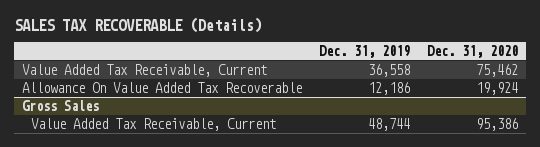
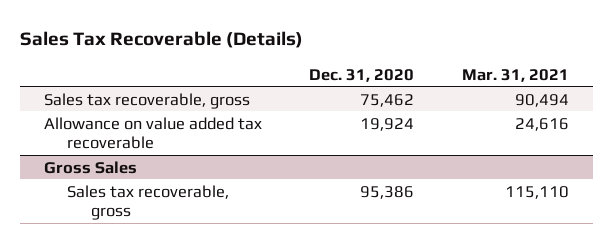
[13,16,262,33] SALES TAX RECOVERABLE (Details) -> [19,31,303,49] Sales Tax Recoverable (Details)
[318,44,410,58] Dec. 31, 2019 -> none
none -> [462,68,570,82] Mar. 31, 2021
[22,63,268,77] Value Added Tax Receivable, Current -> [43,92,250,109] Sales tax recoverable, gross
[22,81,303,93] Allowance On Value Added Tax Recoverable -> [43,116,262,150] Allowance on value added tax recoverable
[30,117,276,131] Value Added Tax Receivable, Current -> [67,184,230,221] Sales tax recoverable, gross

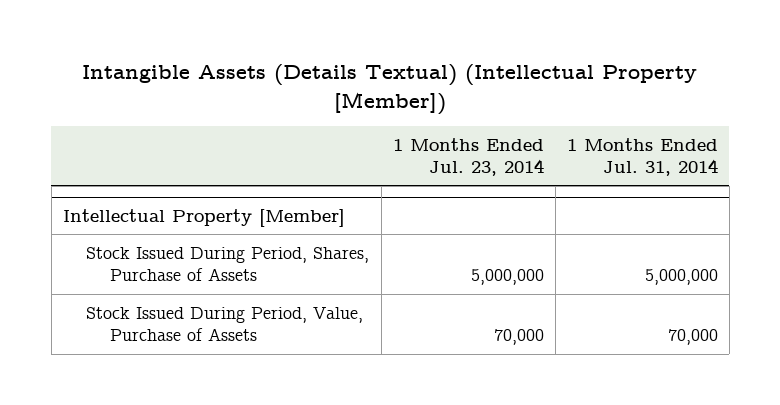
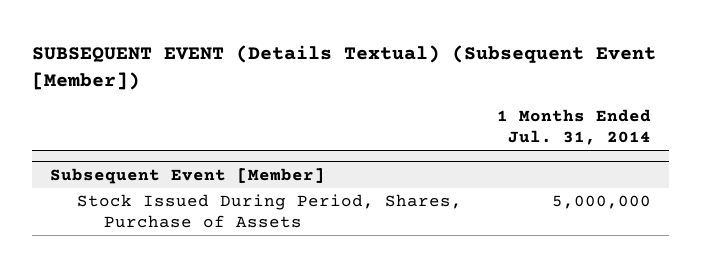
[82,64,698,115] Intangible Assets (Details Textual) (Intellectual Property [Member]) -> [31,44,656,90] SUBSEQUENT EVENT (Details Textual) (Subsequent Event [Member])
[392,137,544,177] 1 Months Ended Jul. 23, 2014 -> none
[62,209,345,228] Intellectual Property [Member] -> none
none -> [49,167,325,184] Subsequent Event [Member]
[86,306,364,342] Stock Issued During Period, Value, Purchase of Assets -> none

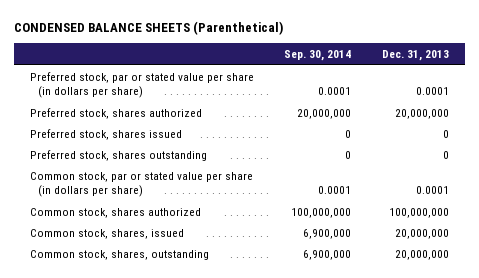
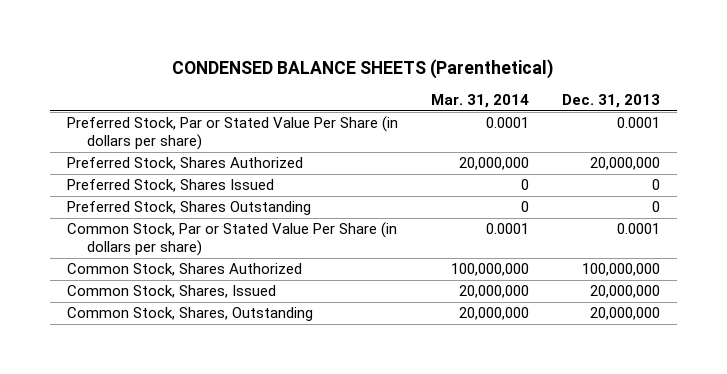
[284,50,352,62] Sep. 30, 2014 -> none
none -> [430,94,529,109] Mar. 31, 2014
[29,71,254,99] Preferred stock, par or stated value per share (in dollars per share) -> [66,116,398,151] Preferred Stock, Par or Stated Value Per Share (in dollars per share)
[29,107,202,119] Preferred stock, shares authorized -> [66,157,303,171] Preferred Stock, Shares Authorized
[29,128,182,140] Preferred stock, shares issued -> [66,179,274,193] Preferred Stock, Shares Issued
[29,149,207,161] Preferred stock, shares outstanding -> [66,201,311,216] Preferred Stock, Shares Outstanding
[29,171,253,198] Common stock, par or stated value per share (in dollars per share) -> [66,222,397,257] Common Stock, Par or Stated Value Per Share (in dollars per share)
[29,207,201,218] Common stock, shares authorized -> [66,263,302,277] Common Stock, Shares Authorized
[29,228,184,239] Common stock, shares, issued -> [66,285,276,299] Common Stock, Shares, Issued
[29,249,209,260] Common stock, shares, outstanding -> [66,307,313,322] Common Stock, Shares, Outstanding

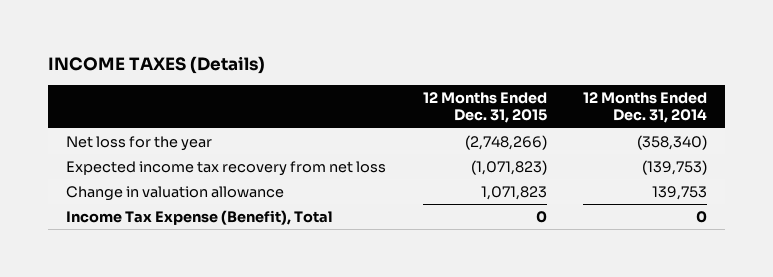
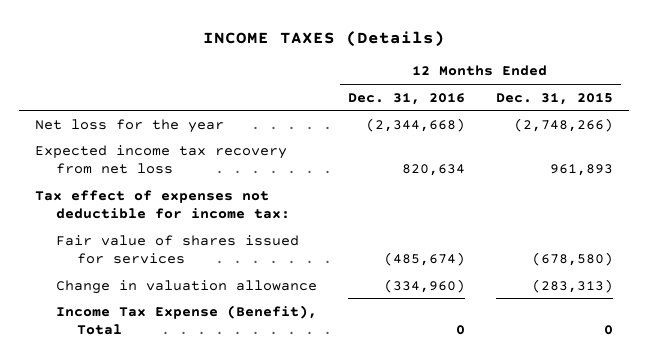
[583,92,708,124] 12 Months Ended Dec. 31, 2014 -> none
none -> [347,92,465,105] Dec. 31, 2016
[470,160,547,176] (1,071,823) -> [549,164,613,177] 961,893
none -> [34,189,290,220] Tax effect of expenses not deductible for income tax:
none -> [55,234,299,265] Fair value of shares issued for services
[480,186,547,201] 1,071,823 -> [531,278,613,293] (283,313)

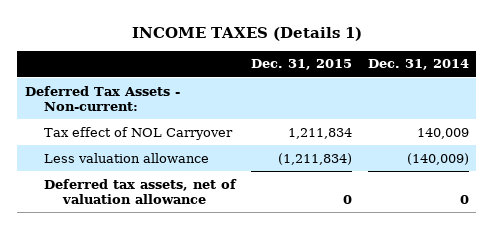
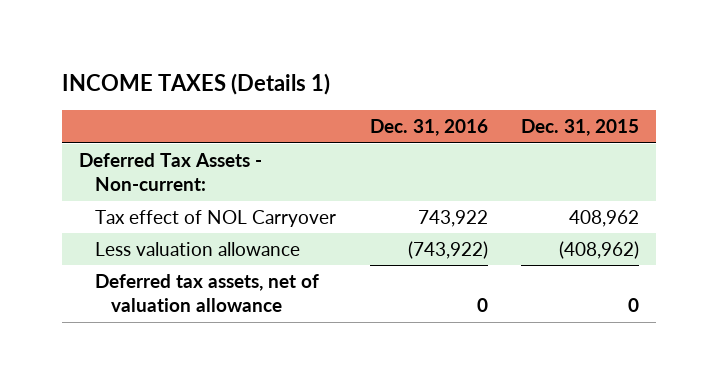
[367,59,469,71] Dec. 31, 2014 -> none
none -> [369,119,488,137] Dec. 31, 2016
[288,127,353,139] 1,211,834 -> [569,209,640,227] 408,962
[278,152,353,165] (1,211,834) -> [559,240,640,259] (408,962)

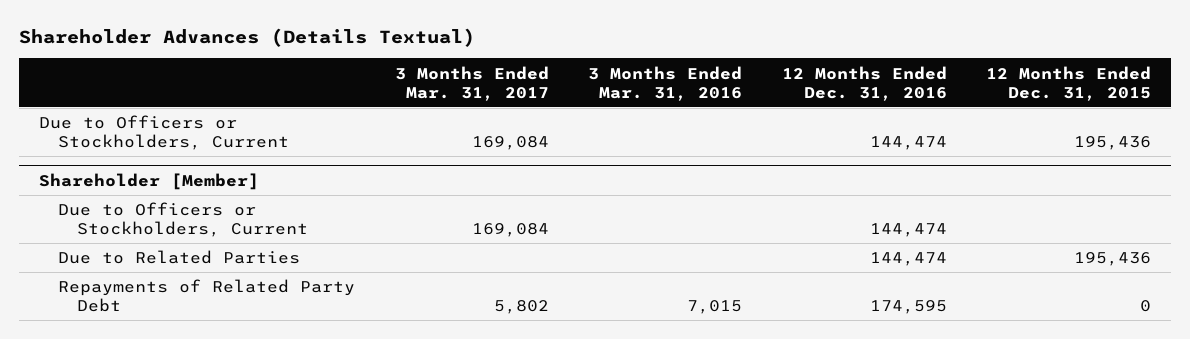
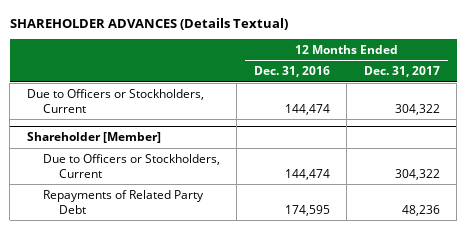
[19,28,476,48] Shareholder Advances (Details Textual) -> [9,17,288,30] SHAREHOLDER ADVANCES (Details Textual)
[394,65,549,101] 3 Months Ended Mar. 31, 2017 -> none
[588,65,743,101] 3 Months Ended Mar. 31, 2016 -> none
[986,65,1152,101] 12 Months Ended Dec. 31, 2015 -> none
none -> [363,66,440,78] Dec. 31, 2017
[58,250,301,265] Due to Related Parties -> none

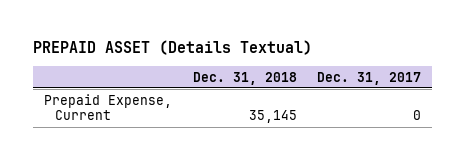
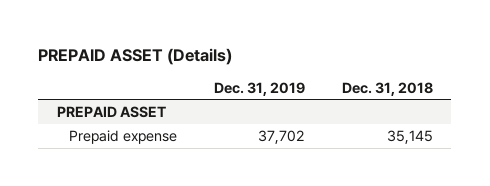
[33,40,313,56] PREPAID ASSET (Details Textual) -> [38,47,233,65] PREPAID ASSET (Details)
[317,71,422,85] Dec. 31, 2017 -> none
none -> [213,81,305,96] Dec. 31, 2019
none -> [56,106,166,119] PREPAID ASSET
[43,93,172,121] Prepaid Expense, Current -> [68,130,177,145] Prepaid expense

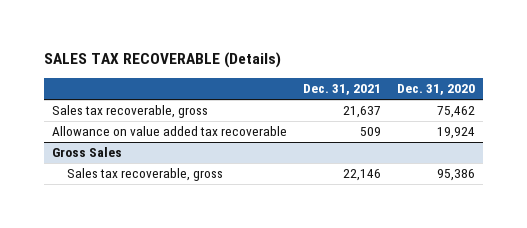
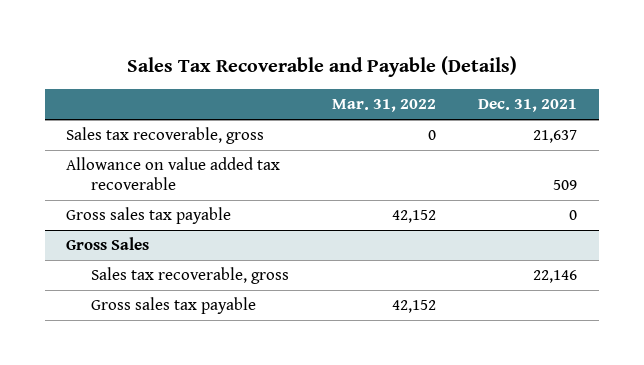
[43,52,281,69] SALES TAX RECOVERABLE (Details) -> [126,55,517,77] Sales Tax Recoverable and Payable (Details)
[396,84,475,96] Dec. 31, 2020 -> none
none -> [331,99,436,113] Mar. 31, 2022
none -> [66,207,232,225] Gross sales tax payable
none -> [90,297,256,315] Gross sales tax payable

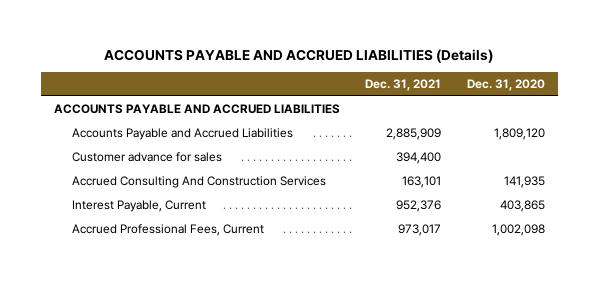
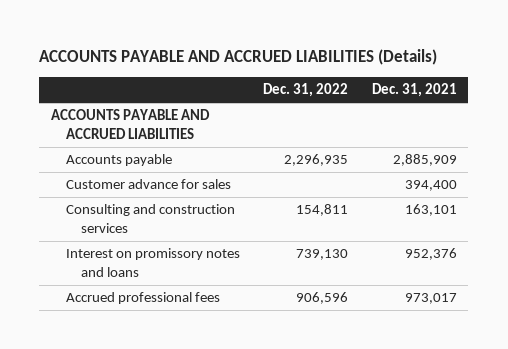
[466,79,545,92] Dec. 31, 2020 -> none
none -> [263,83,349,98] Dec. 31, 2022
[72,128,294,141] Accounts Payable and Accrued Liabilities -> [65,154,172,167] Accounts payable
[72,176,327,189] Accrued Consulting And Construction Services -> [65,204,235,233] Consulting and construction services
[72,200,207,213] Interest Payable, Current -> [65,248,240,277] Interest on promissory notes and loans
[72,224,265,237] Accrued Professional Fees, Current -> [65,292,220,305] Accrued professional fees

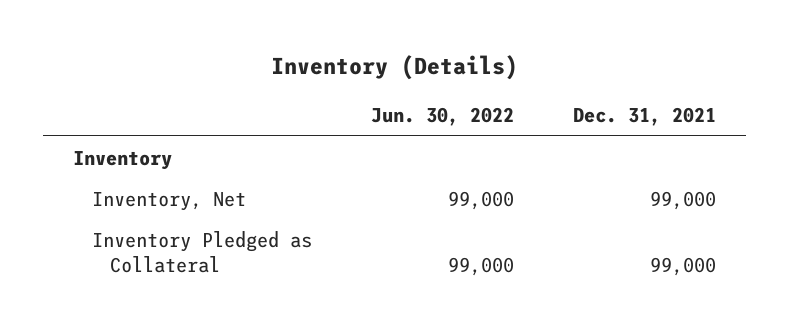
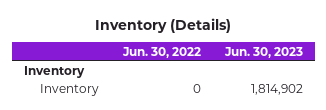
[573,107,717,127] Dec. 31, 2021 -> none
none -> [223,46,303,58] Jun. 30, 2023
[91,230,312,274] Inventory Pledged as Collateral -> none
[91,191,246,211] Inventory, Net -> [39,84,99,97] Inventory
[447,190,514,210] 99,000 -> [192,84,201,94] 0

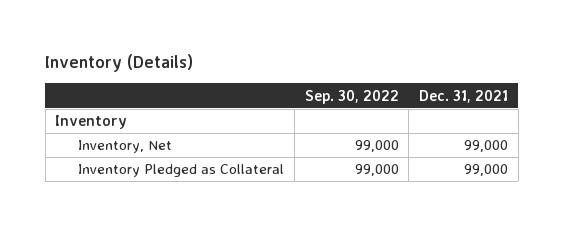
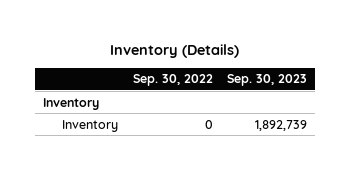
[419,89,509,103] Dec. 31, 2021 -> none
none -> [227,74,308,87] Sep. 30, 2023
[77,164,284,178] Inventory Pledged as Collateral -> none
[77,140,172,154] Inventory, Net -> [61,119,118,132] Inventory
[354,140,399,153] 99,000 -> [204,119,213,129] 0

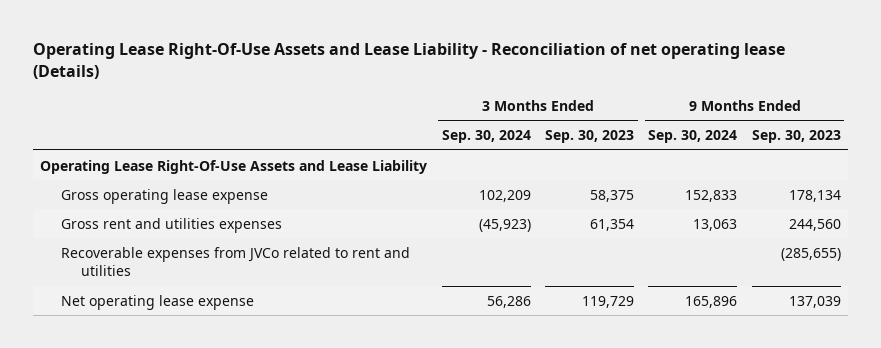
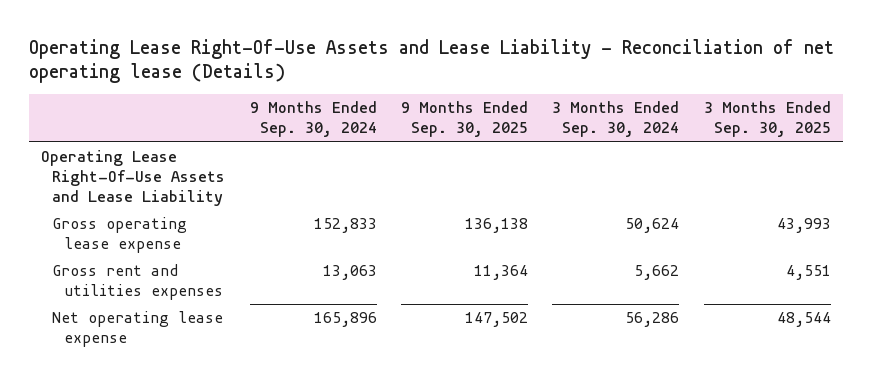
[544,130,634,144] Sep. 30, 2023 -> none
[751,130,841,144] Sep. 30, 2023 -> none
none -> [401,101,529,138] 9 Months Ended Sep. 30, 2025
none -> [703,101,831,138] 3 Months Ended Sep. 30, 2025
[60,246,410,277] Recoverable expenses from JVCo related to rent and utilities -> none
[478,189,531,202] 102,209 -> [625,218,680,234] 50,624
[478,218,531,232] (45,923) -> [634,265,680,281] 5,662

